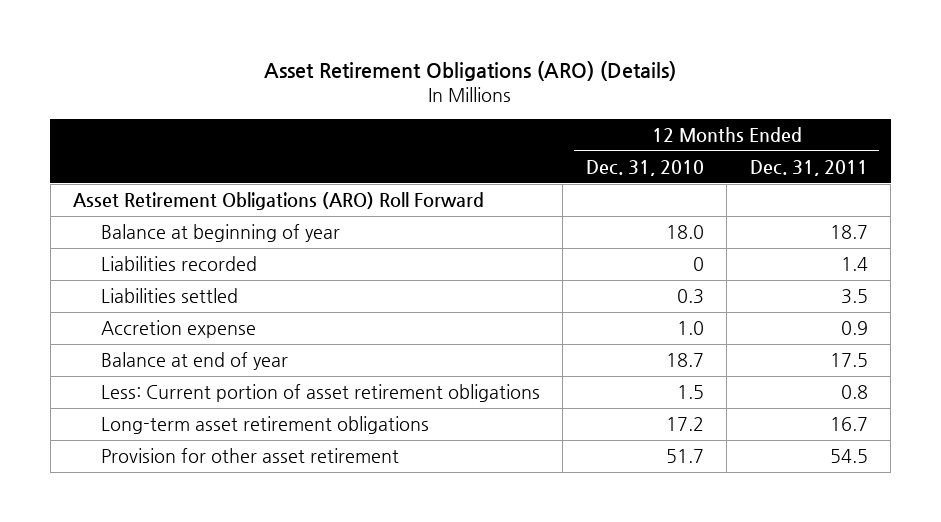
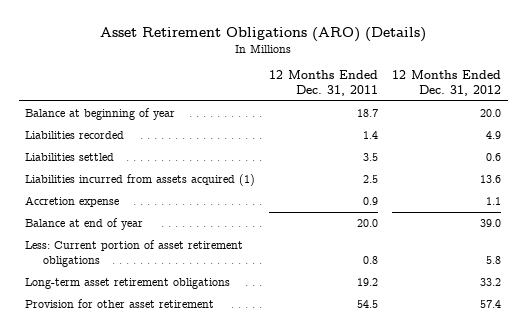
[585,160,704,177] Dec. 31, 2010 -> none
none -> [391,70,501,96] 12 Months Ended Dec. 31, 2012
[73,192,485,211] Asset Retirement Obligations (ARO) Roll Forward -> none
none -> [25,174,256,187] Liabilities incurred from assets acquired (1)
[829,353,868,368] 17.5 -> [357,219,379,228] 20.0
[829,417,868,432] 16.7 -> [357,278,379,287] 19.2

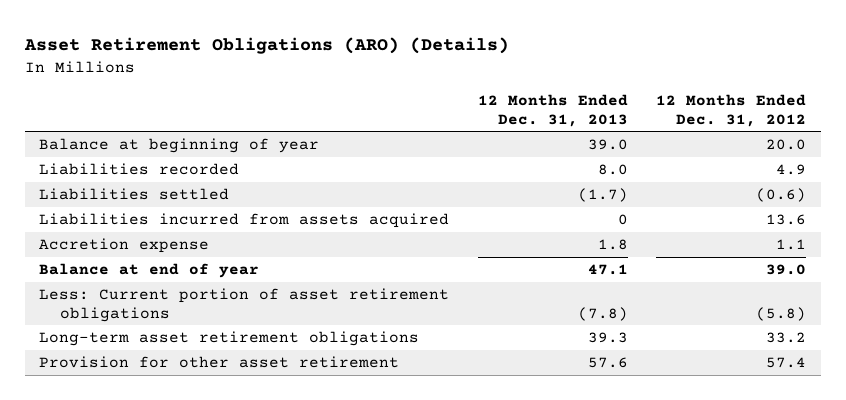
[269,70,379,96] 12 Months Ended Dec. 31, 2011 -> none
none -> [477,93,628,127] 12 Months Ended Dec. 31, 2013
[485,153,501,162] 0.6 -> [756,188,807,203] (0.6)
[25,174,256,187] Liabilities incurred from assets acquired (1) -> [39,213,450,229] Liabilities incurred from assets acquired
[485,255,501,264] 5.8 -> [756,306,807,321] (5.8)

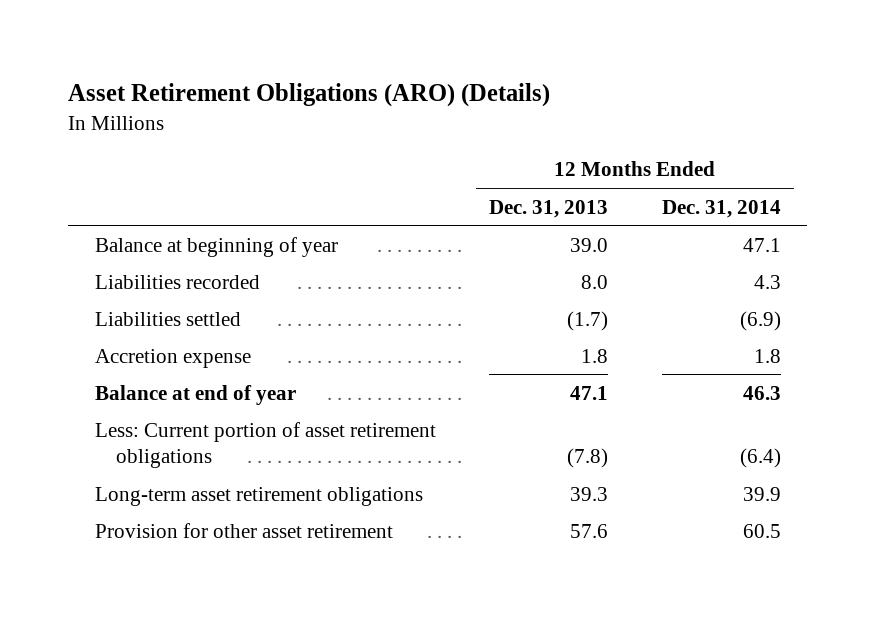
[656,93,807,127] 12 Months Ended Dec. 31, 2012 -> none
none -> [661,199,781,218] Dec. 31, 2014
[39,213,450,229] Liabilities incurred from assets acquired -> none

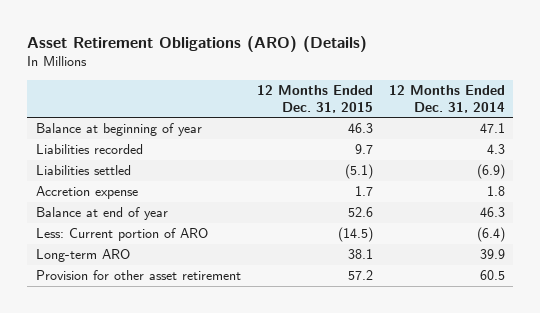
[489,199,609,218] Dec. 31, 2013 -> none
none -> [256,85,373,113] 12 Months Ended Dec. 31, 2015
[94,421,436,469] Less: Current portion of asset retirement obligations -> [35,228,208,242] Less: Current portion of ARO
[94,486,423,506] Long-term asset retirement obligations -> [35,249,130,263] Long-term ARO

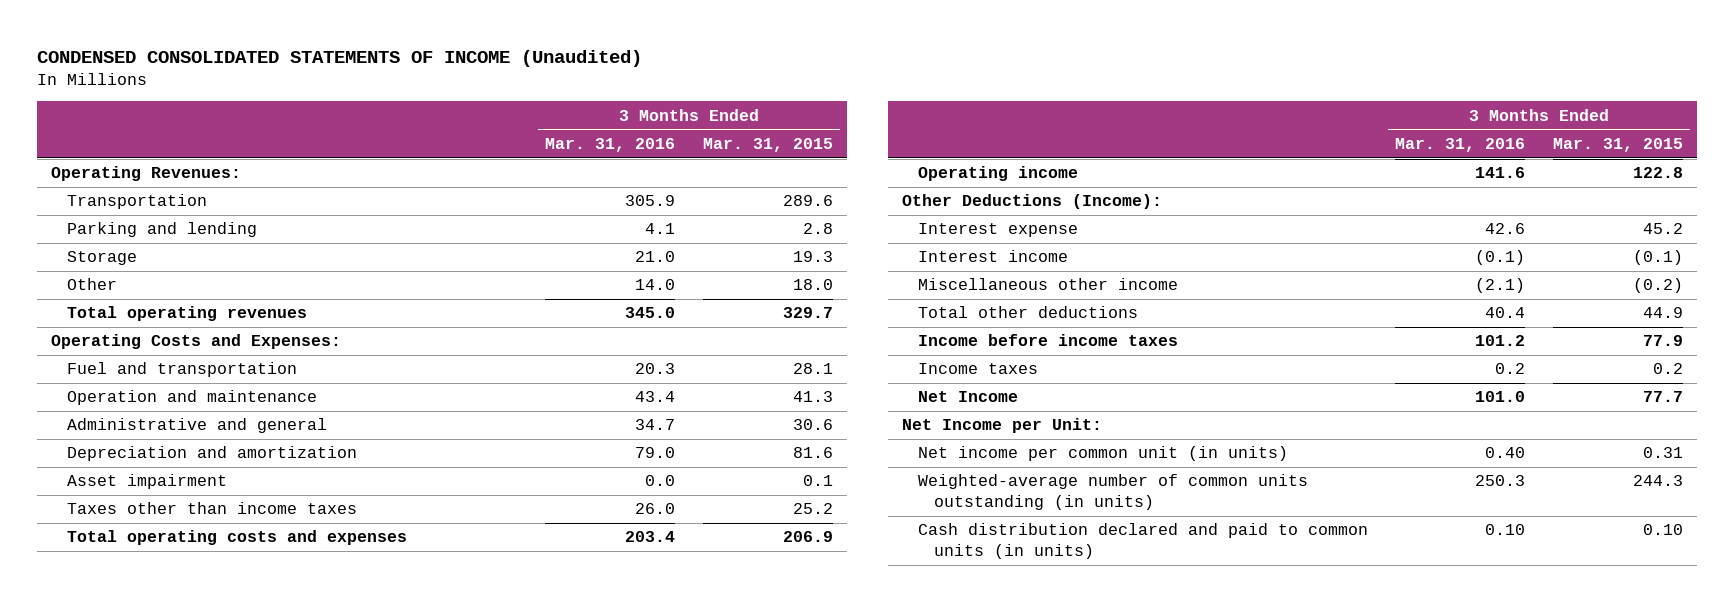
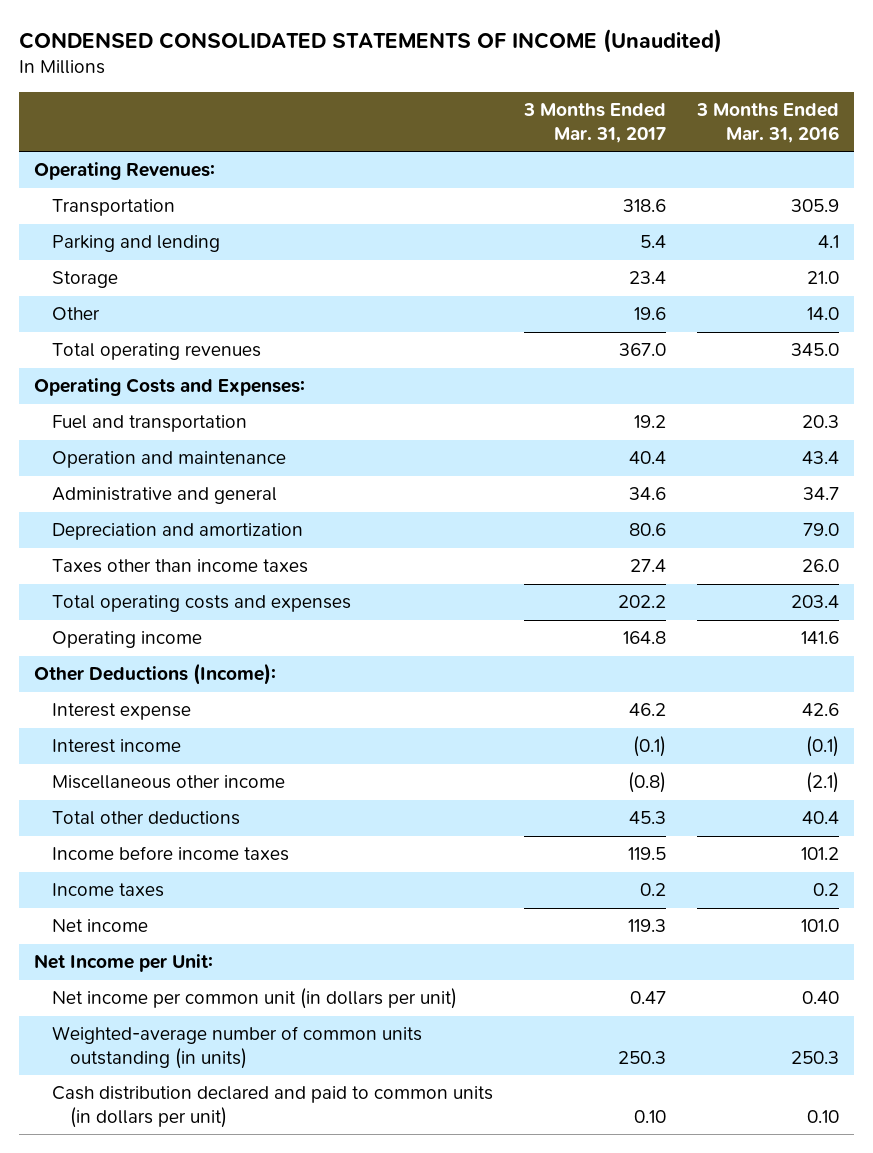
[702,138,833,153] Mar. 31, 2015 -> none
none -> [522,103,666,143] 3 Months Ended Mar. 31, 2017
[67,474,228,490] Asset impairment -> none
[917,391,1018,403] Net Income -> [52,919,149,933] Net income
[917,446,1288,462] Net income per common unit (in units) -> [52,988,458,1010] Net income per common unit (in dollars per unit)
[917,523,1368,559] Cash distribution declared and paid to common units (in units) -> [52,1086,494,1128] Cash distribution declared and paid to common units (in dollars per unit)

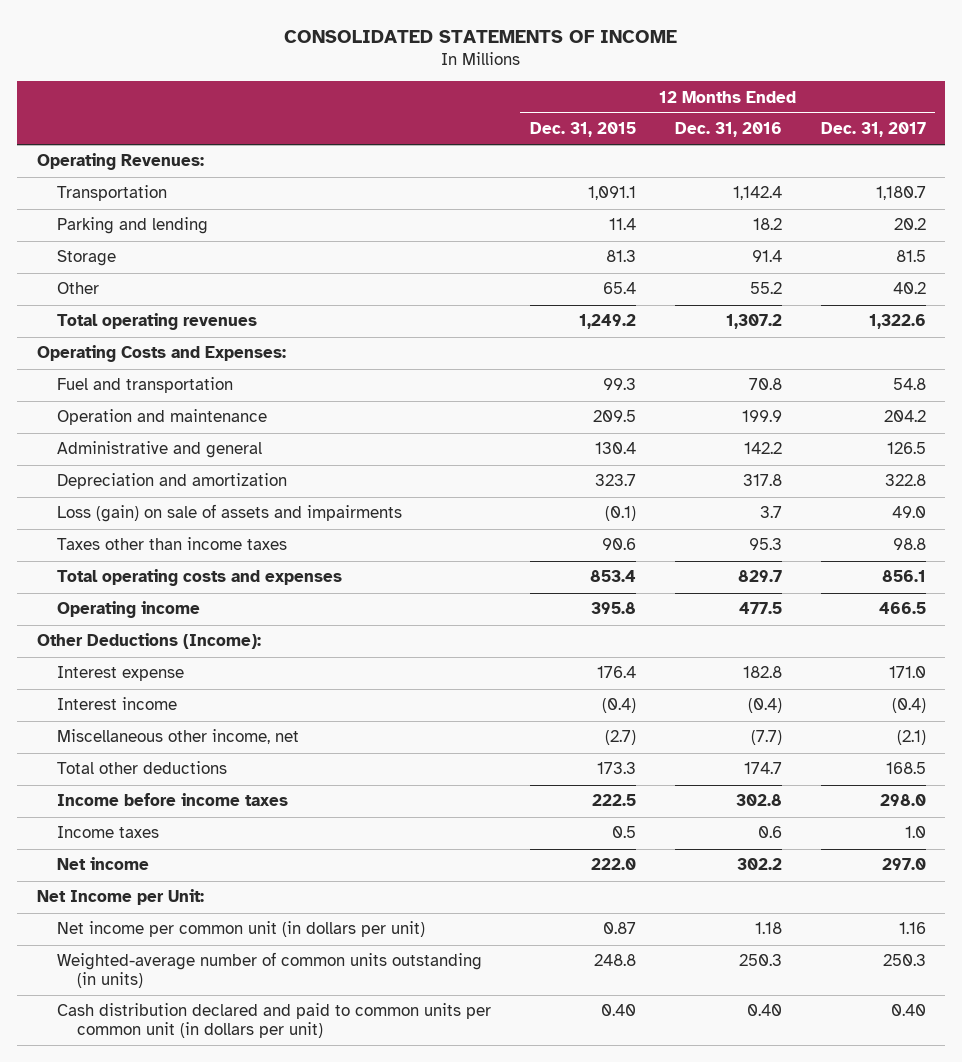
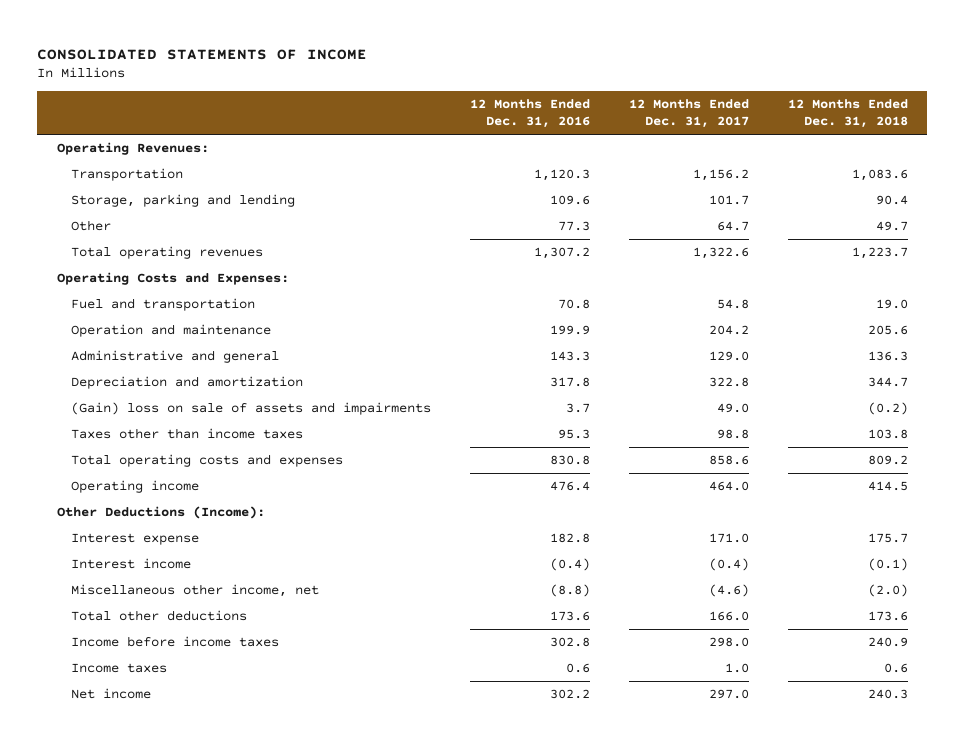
[529,122,636,138] Dec. 31, 2015 -> none
none -> [787,98,908,129] 12 Months Ended Dec. 31, 2018
[57,250,117,267] Storage -> none
[732,186,782,201] 1,142.4 -> [534,168,591,181] 1,120.3
[875,186,926,201] 1,180.7 -> [692,168,749,181] 1,156.2
[57,217,209,235] Parking and lending -> [71,193,296,207] Storage, parking and lending
[752,218,782,231] 18.2 -> [550,194,591,205] 109.6
[893,218,926,231] 20.2 -> [708,194,749,205] 101.7
[749,282,782,295] 55.2 -> [558,220,591,231] 77.3
[892,282,926,295] 40.2 -> [716,220,749,231] 64.7
[743,442,782,455] 142.2 -> [550,350,591,361] 143.3
[886,442,926,455] 126.5 -> [708,350,749,361] 129.0
[57,504,403,523] Loss (gain) on sale of assets and impairments -> [71,401,432,415] (Gain) loss on sale of assets and impairments
[737,570,782,583] 829.7 -> [550,454,591,465] 830.8
[881,570,926,583] 856.1 -> [708,454,749,465] 858.6
[738,602,782,615] 477.5 -> [550,480,591,491] 476.4
[878,602,926,615] 466.5 -> [708,480,749,491] 464.0
[750,730,782,746] (7.7) -> [550,583,591,597] (8.8)
[896,730,926,746] (2.1) -> [708,583,749,597] (4.6)
[743,762,782,775] 174.7 -> [550,610,591,621] 173.6
[885,762,926,775] 168.5 -> [708,610,749,621] 166.0
[36,889,204,906] Net Income per Unit: -> none
[57,921,426,938] Net income per common unit (in dollars per unit) -> none
[57,952,483,989] Weighted-average number of common units outstanding (in units) -> none
[57,1003,492,1039] Cash distribution declared and paid to common units per common unit (in dollars per unit) -> none

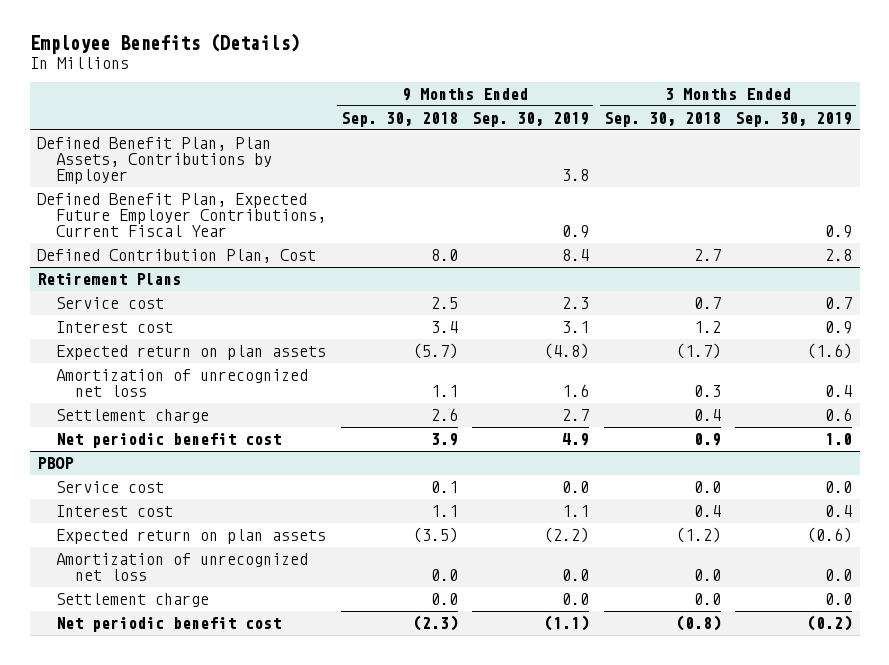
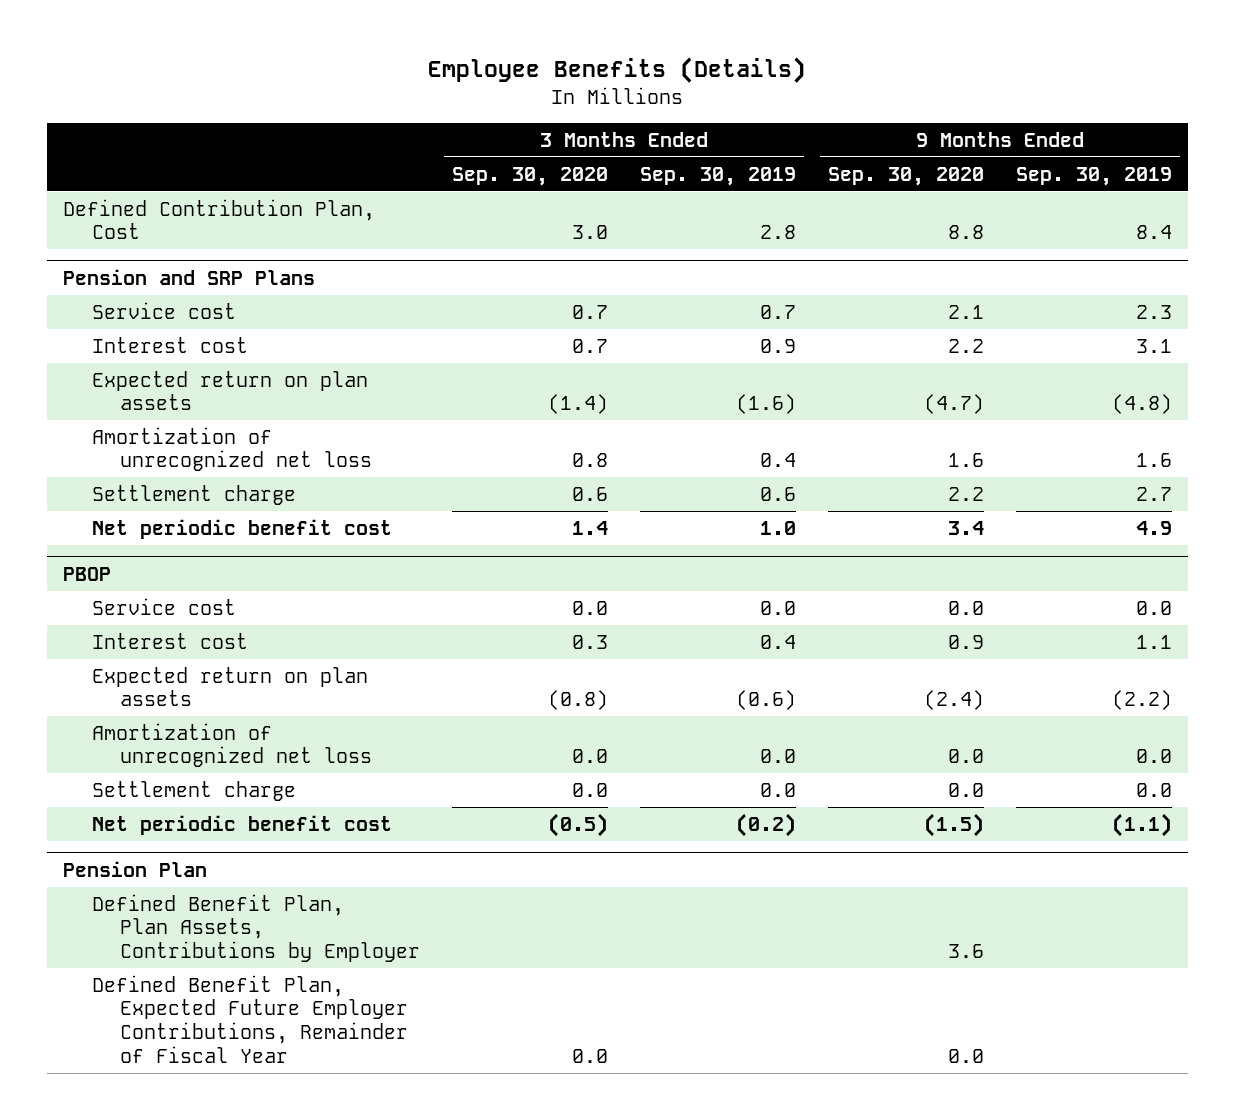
[340,111,458,127] Sep. 30, 2018 -> none
[603,111,721,127] Sep. 30, 2018 -> none
none -> [452,166,609,186] Sep. 30, 2020
none -> [827,166,984,186] Sep. 30, 2020
[36,137,273,185] Defined Benefit Plan, Plan Assets, Contributions by Employer -> none
[36,193,327,238] Defined Benefit Plan, Expected Future Employer Contributions, Current Fiscal Year -> none
[36,273,181,286] Retirement Plans -> none
none -> [63,268,316,285] Pension and SRP Plans
none -> [63,860,208,877] Pension Plan
none -> [91,893,421,962] Defined Benefit Plan, Plan Assets, Contributions by Employer
none -> [91,974,409,1063] Defined Benefit Plan, Expected Future Employer Contributions, Remainder of Fiscal Year

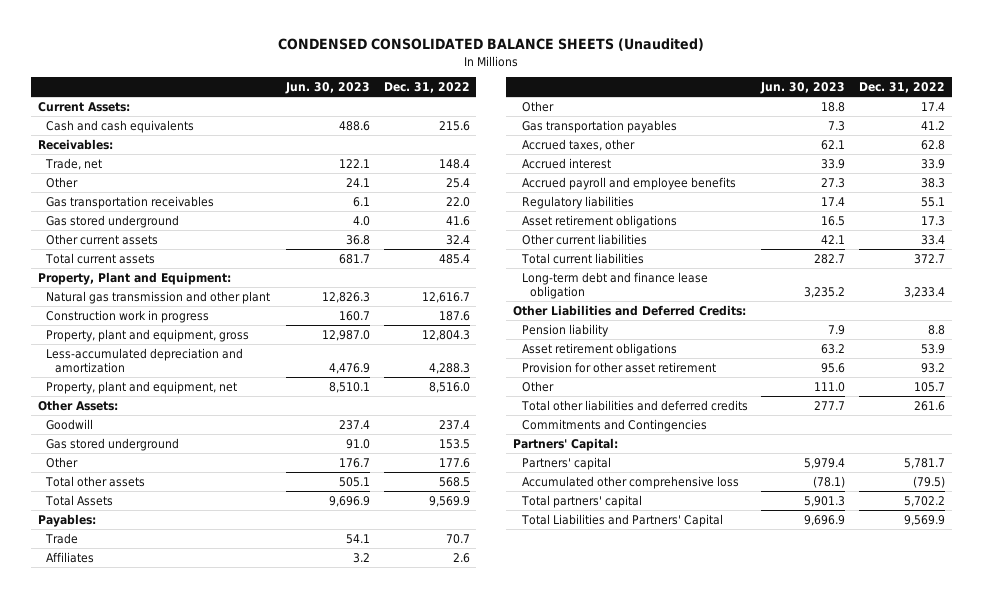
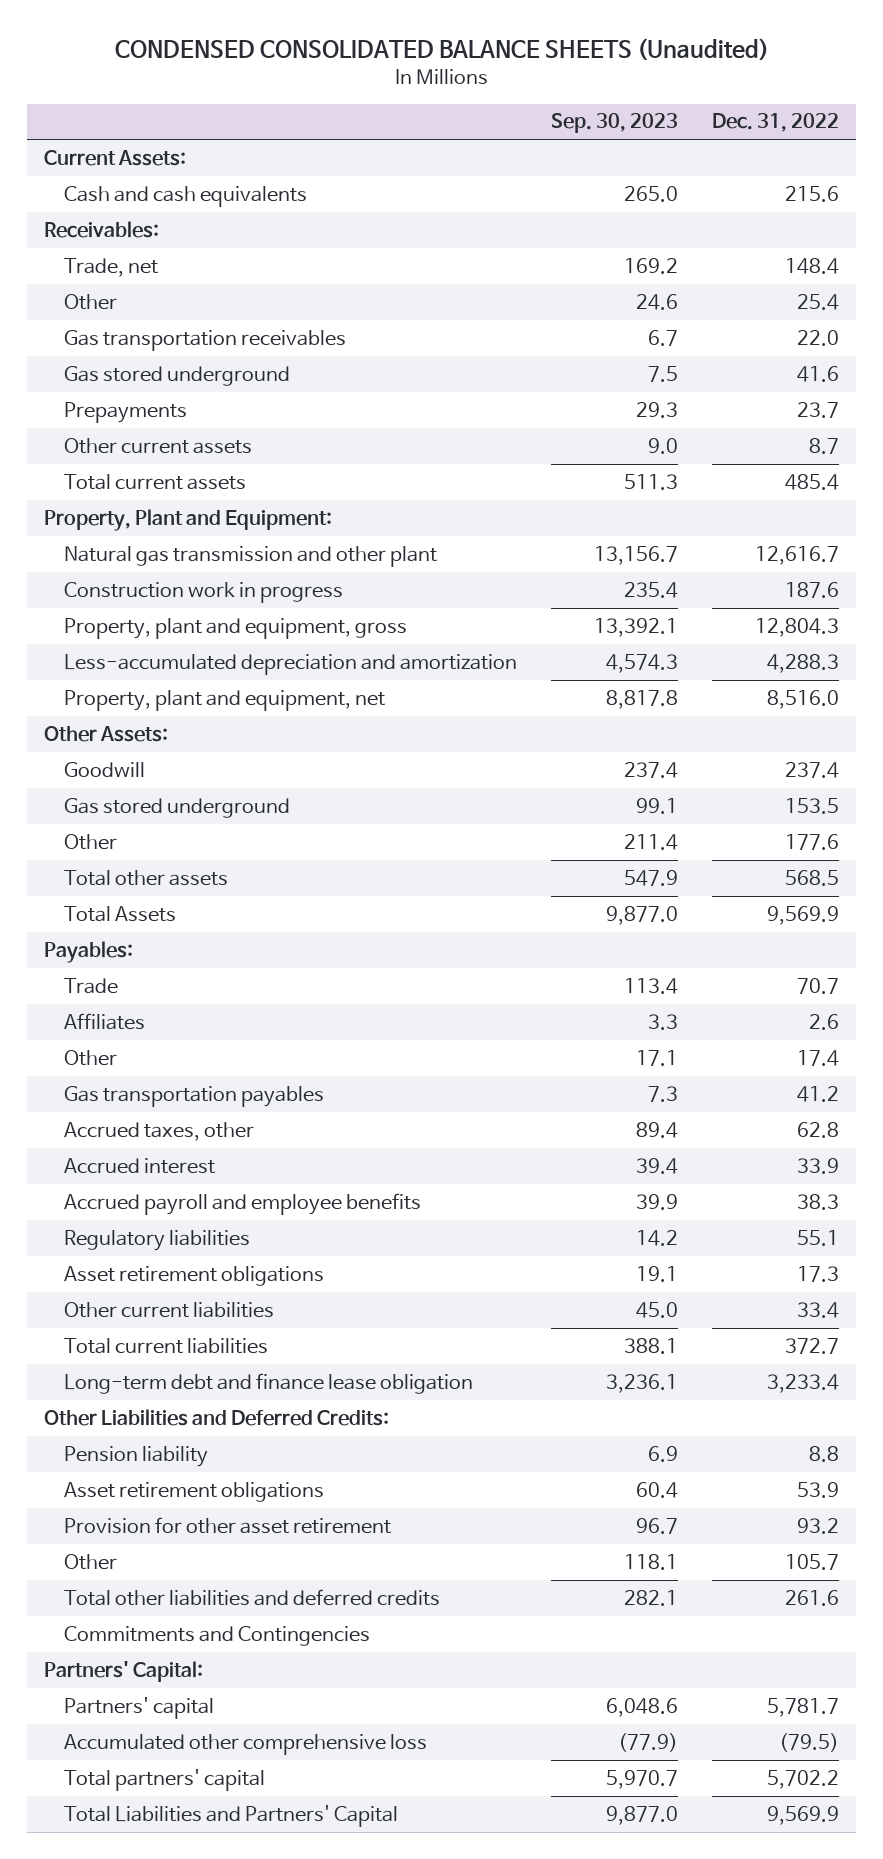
[284,82,370,95] Jun. 30, 2023 -> none
none -> [551,113,679,134] Sep. 30, 2023
none -> [64,401,188,423] Prepayments
[445,234,470,245] 32.4 -> [809,437,840,454] 8.7

